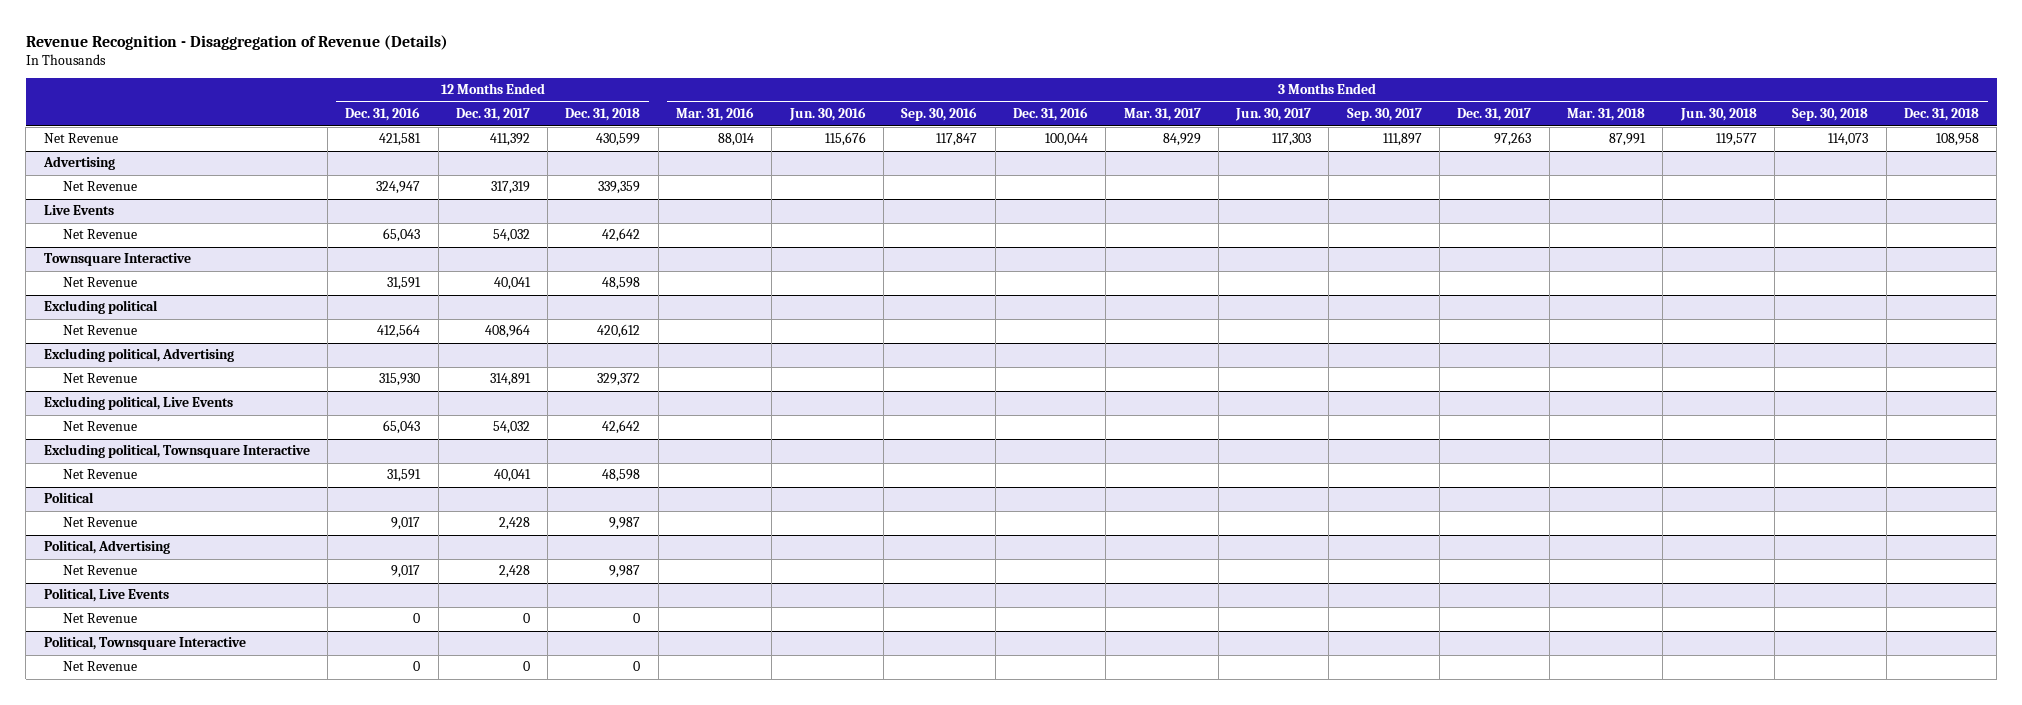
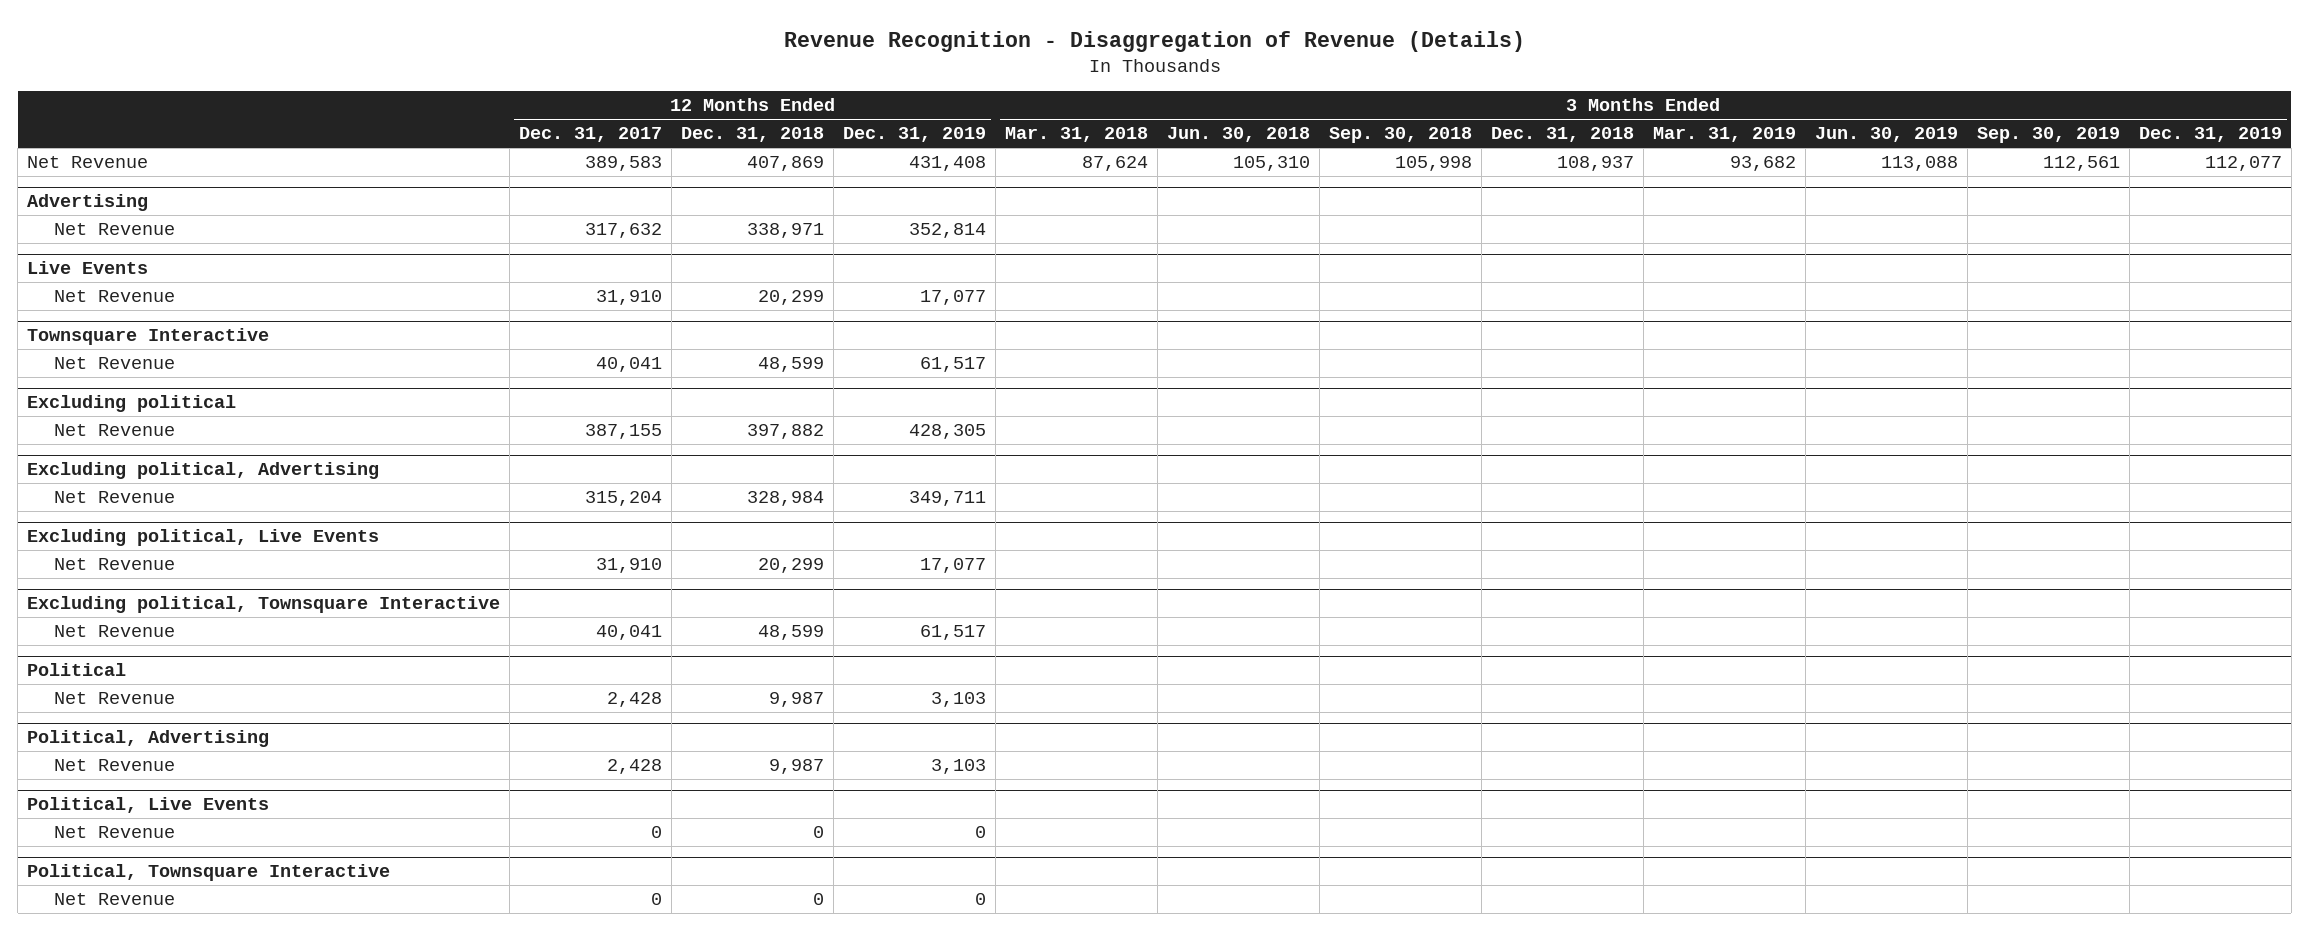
[345,107,421,122] Dec. 31, 2016 -> none
[676,107,755,122] Mar. 31, 2016 -> none
[788,107,866,122] Jun. 30, 2016 -> none
[901,107,978,122] Sep. 30, 2016 -> none
[1012,107,1088,122] Dec. 31, 2016 -> none
[1123,108,1201,122] Mar. 31, 2017 -> none
[1235,108,1312,122] Jun. 30, 2017 -> none
[1346,108,1422,122] Sep. 30, 2017 -> none
[1457,108,1532,122] Dec. 31, 2017 -> none
none -> [843,127,987,143] Dec. 31, 2019
none -> [1652,127,1796,143] Mar. 31, 2019
none -> [1814,127,1958,143] Jun. 30, 2019
none -> [1976,127,2120,144] Sep. 30, 2019
none -> [2138,127,2282,143] Dec. 31, 2019
[489,133,530,147] 411,392 -> [585,156,663,172] 389,583
[596,133,641,147] 430,599 -> [747,156,825,172] 407,869
[1608,133,1646,147] 87,991 -> [1082,156,1149,172] 87,624
[1715,133,1757,147] 119,577 -> [1233,156,1311,172] 105,310
[1828,133,1869,147] 114,073 -> [1395,156,1473,172] 105,998
[1935,133,1979,147] 108,958 -> [1556,156,1634,172] 108,937
[490,181,530,195] 317,319 -> [585,223,663,239] 317,632
[598,181,641,195] 339,359 -> [747,223,825,239] 338,971
[492,229,530,243] 54,032 -> [596,290,663,306] 31,910
[602,228,641,243] 42,642 -> [758,290,825,306] 20,299
[602,277,641,291] 48,598 -> [758,357,825,373] 48,599
[484,324,530,339] 408,964 -> [585,424,663,440] 387,155
[597,324,641,339] 420,612 -> [747,424,825,440] 397,882
[489,373,531,387] 314,891 -> [585,491,663,507] 315,204
[597,373,641,387] 329,372 -> [747,491,825,507] 328,984
[492,421,530,435] 54,032 -> [596,558,663,574] 31,910
[602,420,641,435] 42,642 -> [758,558,825,574] 20,299
[602,469,641,483] 48,598 -> [758,625,825,641] 48,599

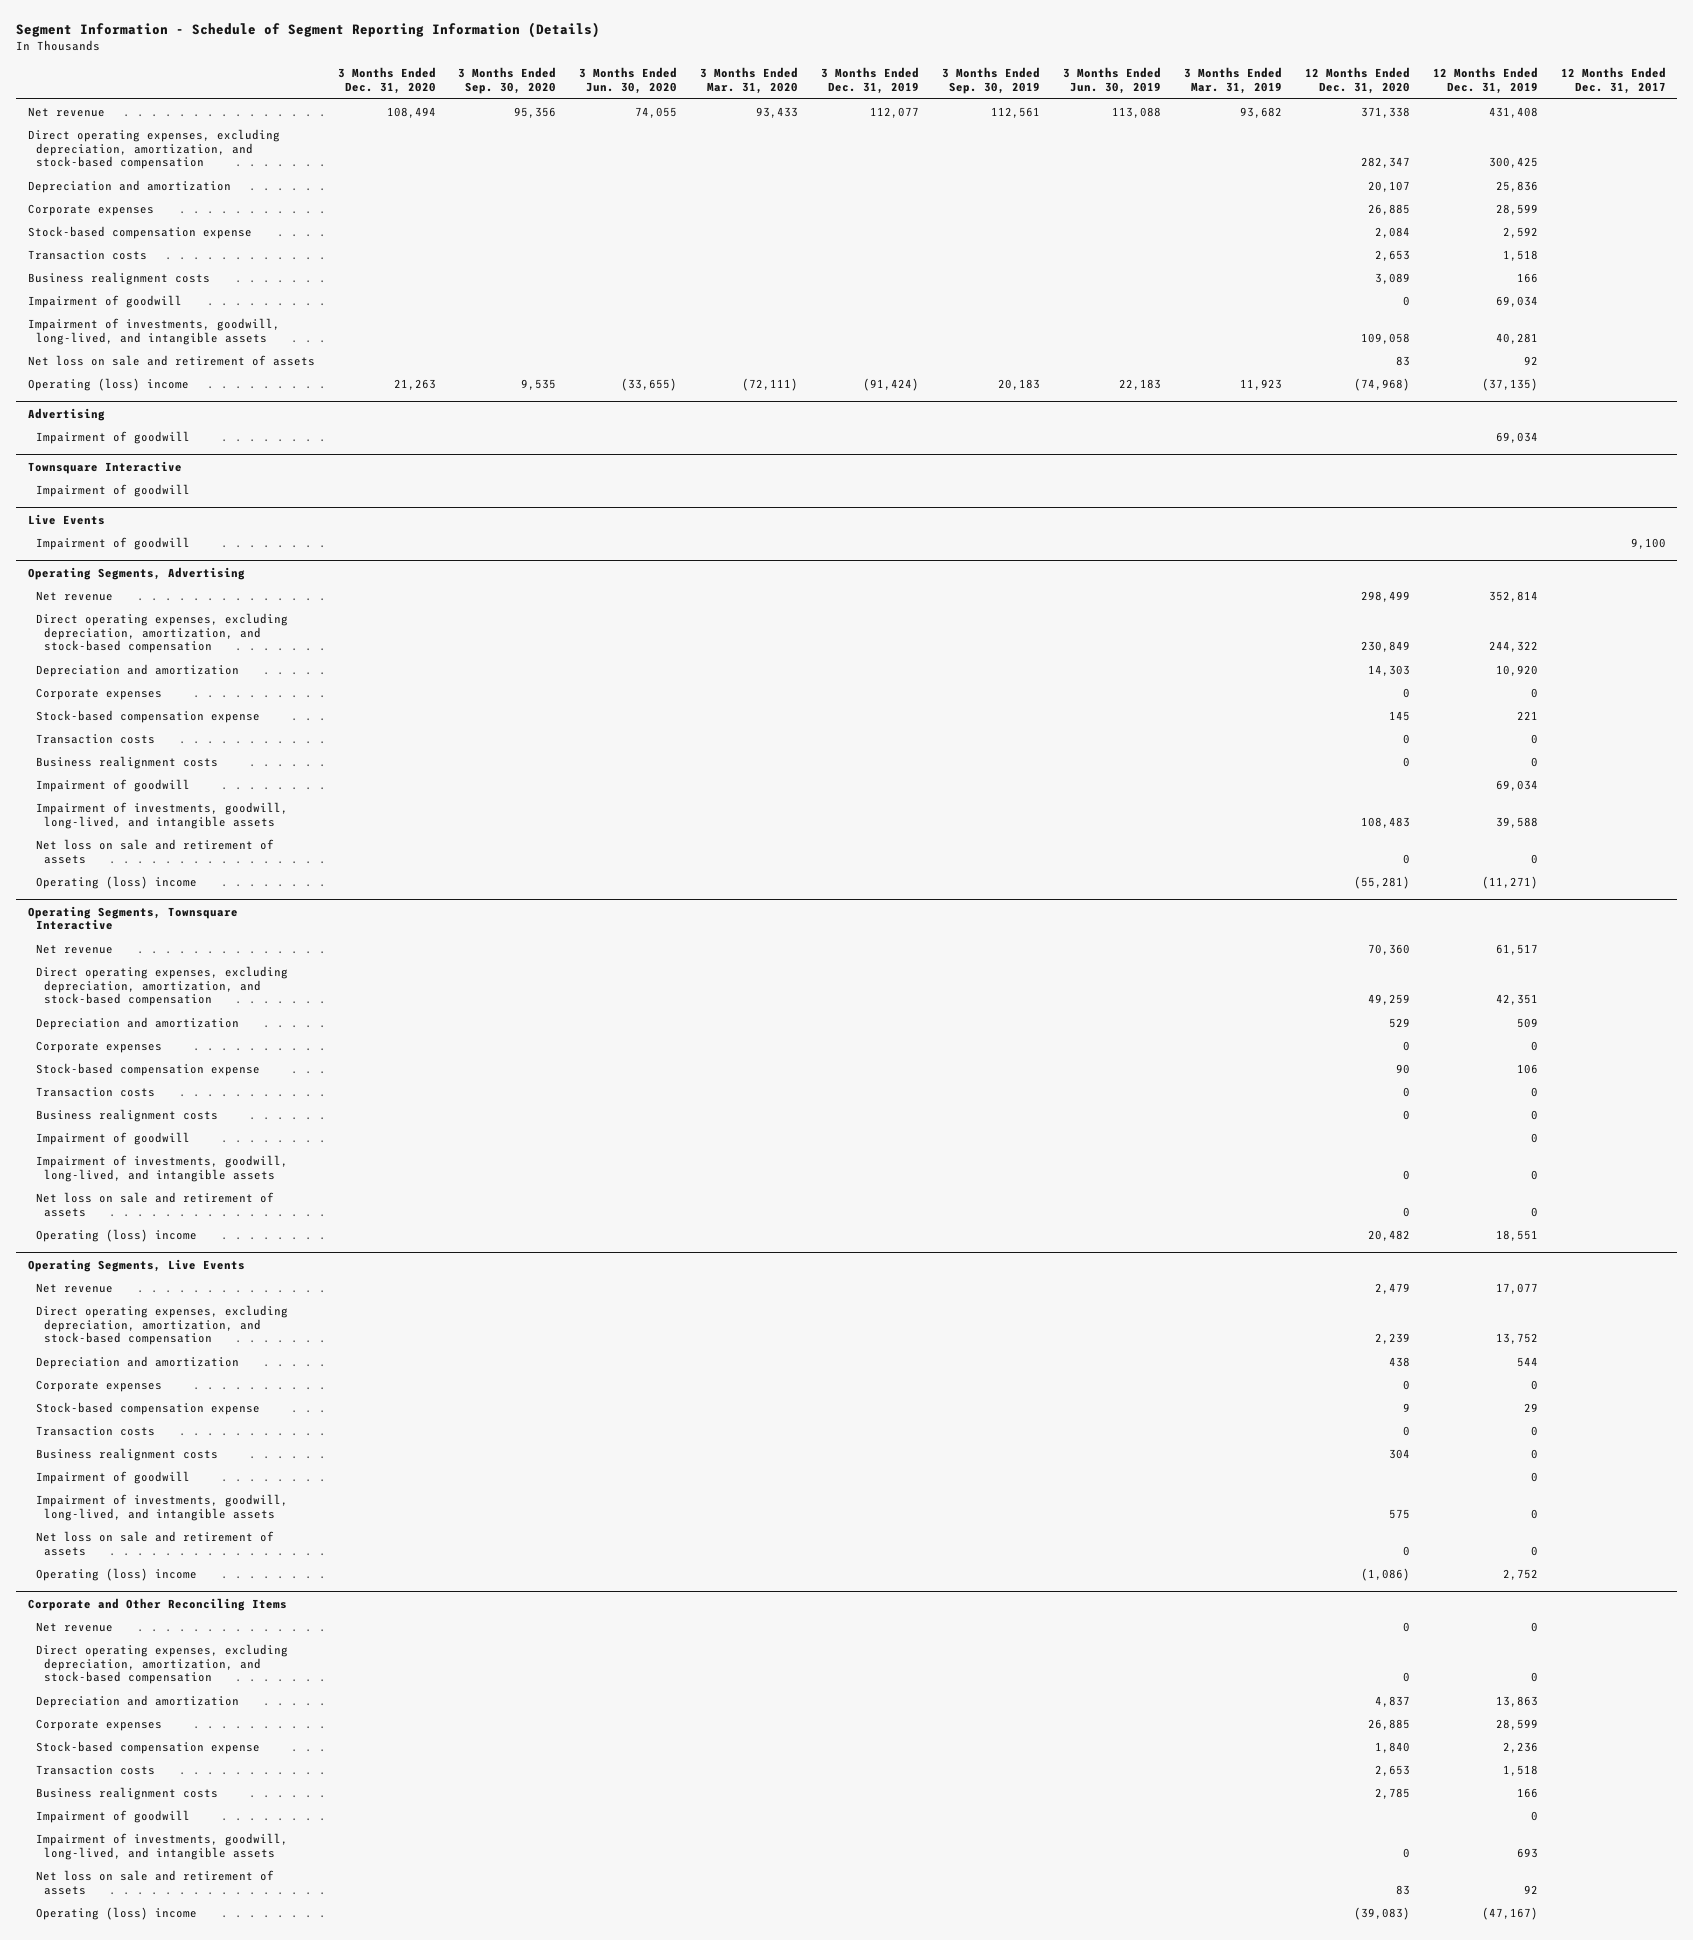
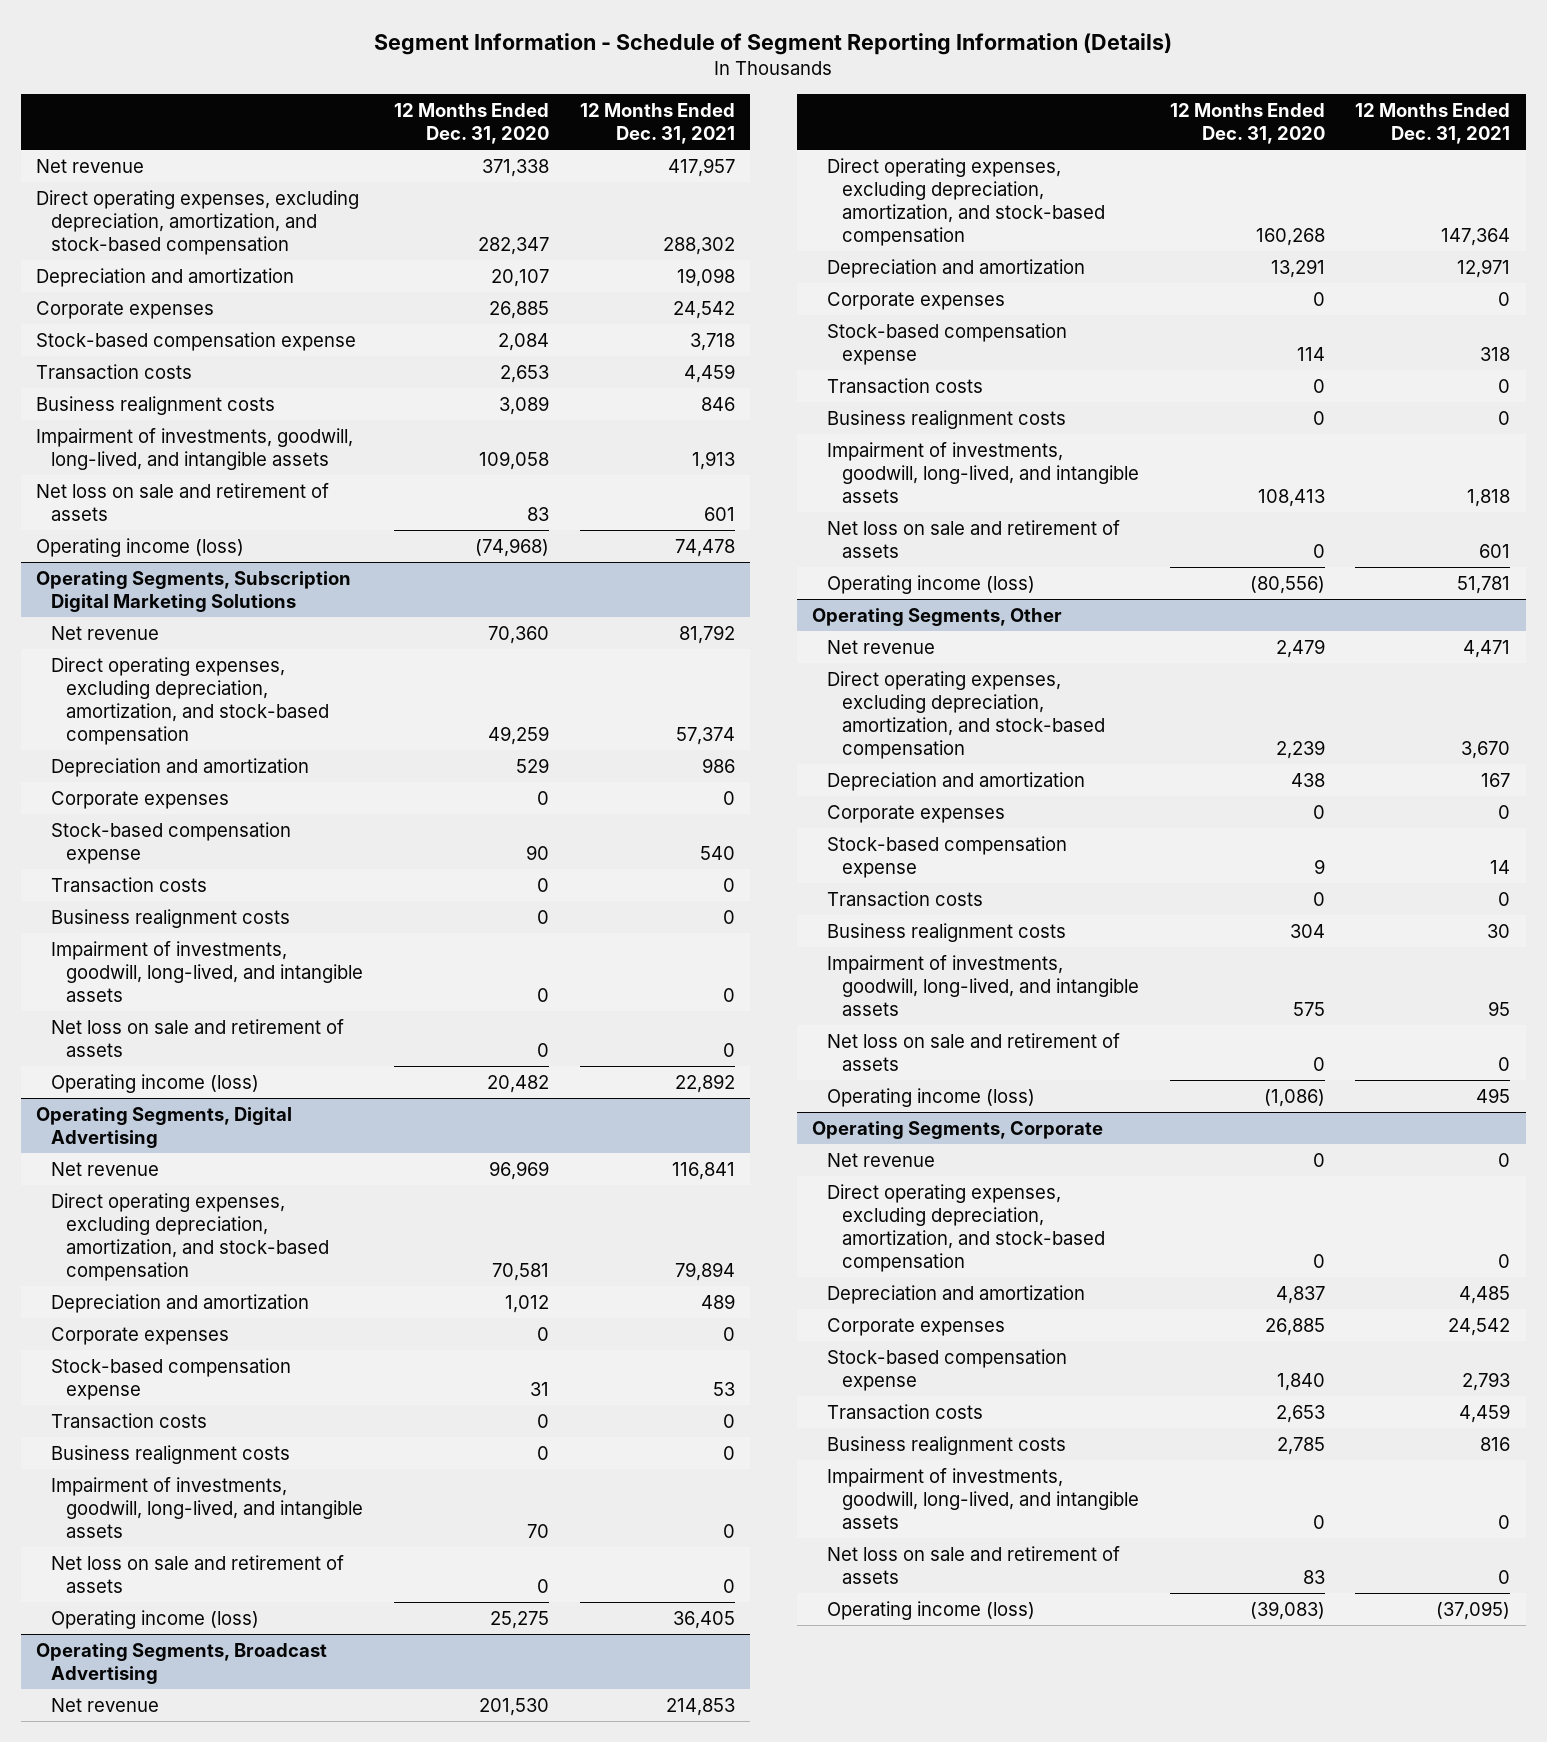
[337,67,436,95] 3 Months Ended Dec. 31, 2020 -> none
[458,67,557,95] 3 Months Ended Sep. 30, 2020 -> none
[579,67,678,95] 3 Months Ended Jun. 30, 2020 -> none
[700,67,799,95] 3 Months Ended Mar. 31, 2020 -> none
[821,67,920,95] 3 Months Ended Dec. 31, 2019 -> none
[942,67,1041,95] 3 Months Ended Sep. 30, 2019 -> none
[1062,67,1161,95] 3 Months Ended Jun. 30, 2019 -> none
[1183,67,1282,95] 3 Months Ended Mar. 31, 2019 -> none
[1432,67,1538,95] 12 Months Ended Dec. 31, 2019 -> none
[1560,67,1666,95] 12 Months Ended Dec. 31, 2017 -> none
none -> [579,103,735,145] 12 Months Ended Dec. 31, 2021
[27,294,182,308] Impairment of goodwill -> none
[27,407,105,421] Advertising -> none
[36,430,191,444] Impairment of goodwill -> none
[27,460,182,474] Townsquare Interactive -> none
[36,483,191,497] Impairment of goodwill -> none
[27,513,105,525] Live Events -> none
[36,536,191,550] Impairment of goodwill -> none
[27,566,245,580] Operating Segments, Advertising -> none
[36,590,114,601] Net revenue -> none
[36,612,289,654] Direct operating expenses, excluding depreciation, amortization, and stock-based compensation -> none
[36,663,240,677] Depreciation and amortization -> none
[36,687,163,700] Corporate expenses -> none
[36,709,261,723] Stock-based compensation expense -> none
[36,733,156,744] Transaction costs -> none
[36,755,219,769] Business realignment costs -> none
[36,778,191,792] Impairment of goodwill -> none
[36,801,289,829] Impairment of investments, goodwill, long-lived, and intangible assets -> none
[36,838,275,864] Net loss on sale and retirement of assets -> none
[36,875,198,889] Operating (loss) income -> none
[27,905,238,931] Operating Segments, Townsquare Interactive -> none
[27,377,189,391] Operating (loss) income -> [36,538,245,558] Operating income (loss)
none -> [36,571,352,612] Operating Segments, Subscription Digital Marketing Solutions
[36,1131,191,1145] Impairment of goodwill -> none
[27,1258,245,1272] Operating Segments, Live Events -> none
[36,1228,198,1242] Operating (loss) income -> [51,1074,260,1094] Operating income (loss)
none -> [36,1107,293,1148] Operating Segments, Digital Advertising
none -> [51,1162,160,1177] Net revenue
none -> [51,1193,330,1281] Direct operating expenses, excluding depreciation, amortization, and stock-based compensation
none -> [51,1294,310,1314] Depreciation and amortization
none -> [51,1327,230,1346] Corporate expenses
none -> [51,1358,292,1400] Stock-based compensation expense
none -> [51,1413,208,1429] Transaction costs
none -> [51,1445,291,1465] Business realignment costs
none -> [51,1477,364,1538] Impairment of investments, goodwill, long-lived, and intangible assets
none -> [51,1555,345,1593] Net loss on sale and retirement of assets
none -> [51,1610,260,1630] Operating income (loss)
none -> [36,1643,328,1684] Operating Segments, Broadcast Advertising
none -> [51,1698,160,1713] Net revenue
none -> [827,158,1105,246] Direct operating expenses, excluding depreciation, amortization, and stock-based compensation
none -> [827,259,1086,279] Depreciation and amortization
none -> [827,292,1006,311] Corporate expenses
none -> [827,323,1068,365] Stock-based compensation expense
none -> [827,378,984,394] Transaction costs
none -> [827,410,1067,430] Business realignment costs
none -> [827,442,1139,503] Impairment of investments, goodwill, long-lived, and intangible assets
none -> [827,520,1121,558] Net loss on sale and retirement of assets
none -> [827,575,1036,595] Operating income (loss)
none -> [812,608,1063,627] Operating Segments, Other
[36,1470,191,1484] Impairment of goodwill -> none
[27,1597,287,1611] Corporate and Other Reconciling Items -> none
[36,1567,198,1581] Operating (loss) income -> [827,1088,1036,1108] Operating income (loss)
none -> [812,1121,1104,1140] Operating Segments, Corporate
[36,1809,191,1823] Impairment of goodwill -> none
[36,1906,198,1920] Operating (loss) income -> [827,1601,1036,1621] Operating income (loss)

